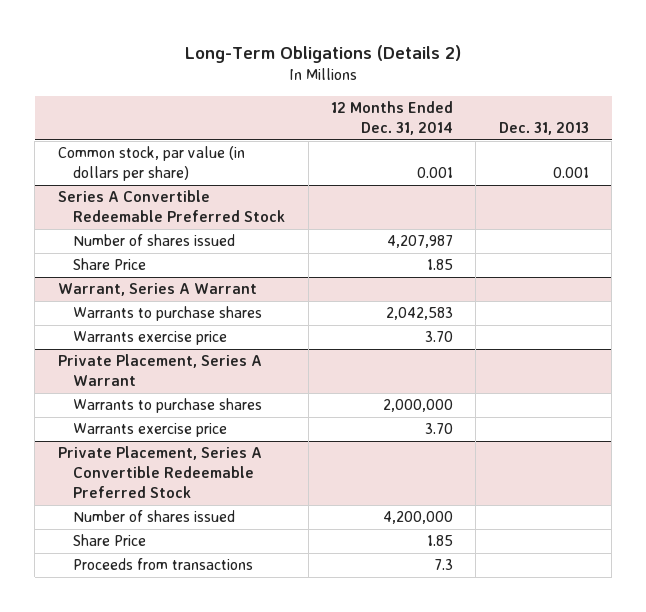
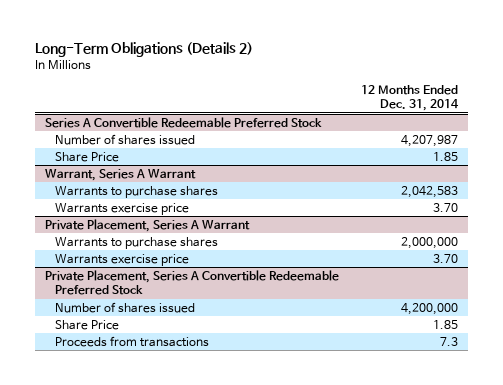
[498,121,589,135] Dec. 31, 2013 -> none
[57,146,245,182] Common stock, par value (in dollars per share) -> none

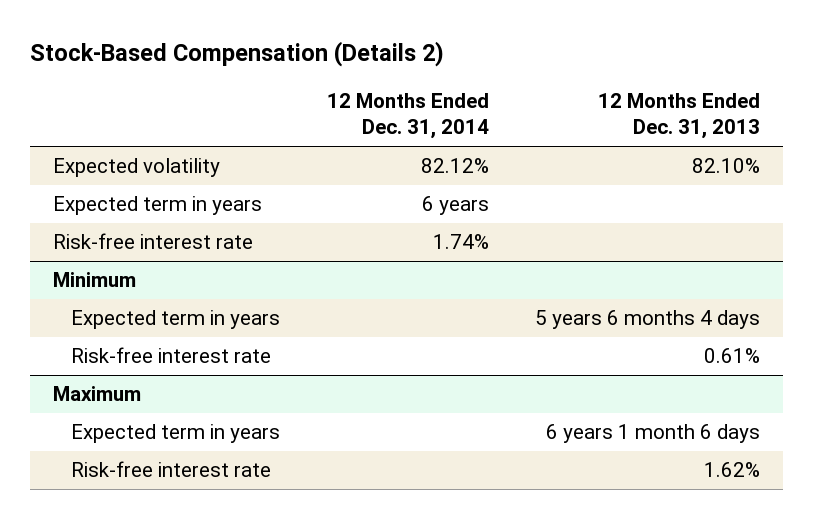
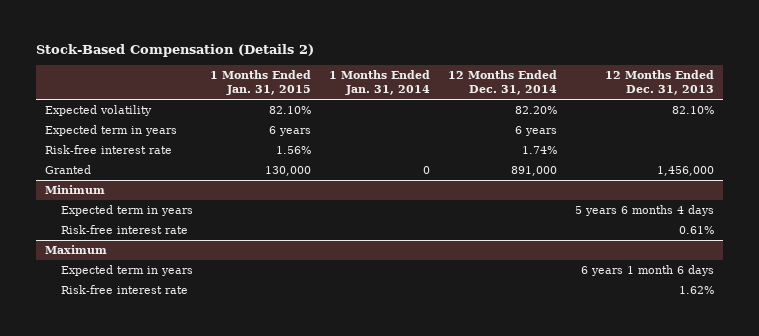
none -> [210,70,312,96] 1 Months Ended Jan. 31, 2015
none -> [329,70,431,96] 1 Months Ended Jan. 31, 2014
[420,158,489,174] 82.12% -> [514,106,557,115] 82.20%
none -> [45,165,92,175] Granted

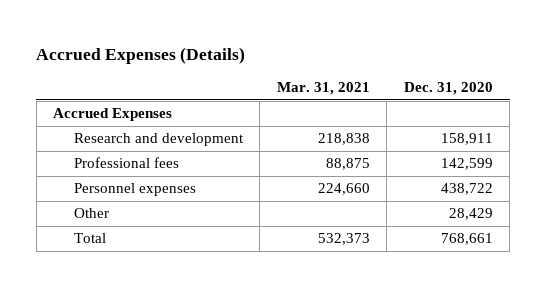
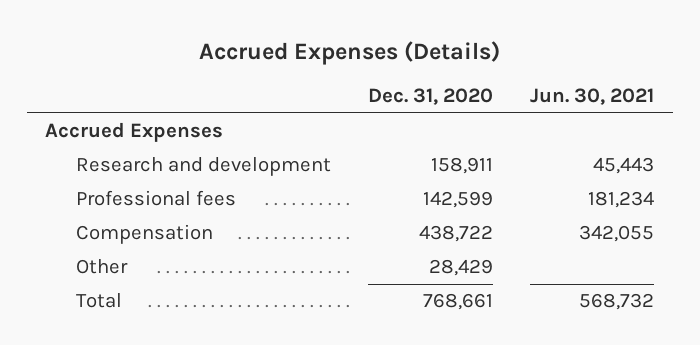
[276,82,370,96] Mar. 31, 2021 -> none
none -> [530,88,655,106] Jun. 30, 2021
[73,183,196,197] Personnel expenses -> [76,224,214,245] Compensation

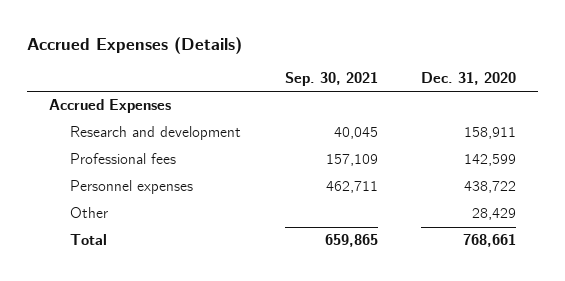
[530,88,655,106] Jun. 30, 2021 -> none
none -> [284,71,378,86] Sep. 30, 2021
[76,224,214,245] Compensation -> [70,180,194,195] Personnel expenses

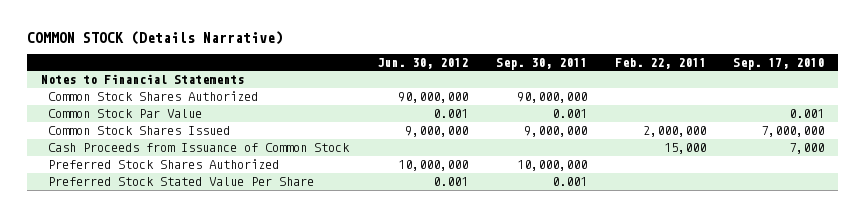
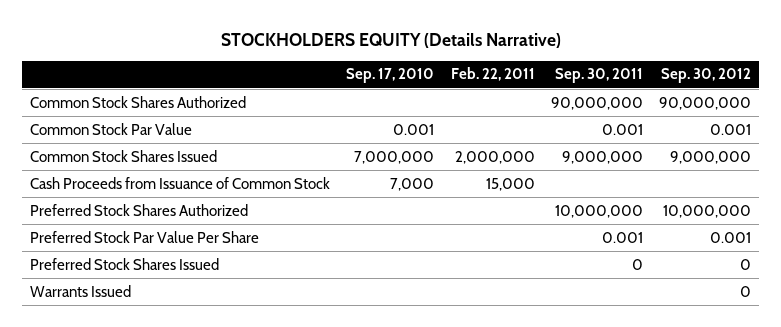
[26,31,283,46] COMMON STOCK (Details Narrative) -> [220,32,561,48] STOCKHOLDERS EQUITY (Details Narrative)
[376,57,468,69] Jun. 30, 2012 -> none
none -> [660,68,751,84] Sep. 30, 2012
[40,74,244,85] Notes to Financial Statements -> none
[48,177,315,187] Preferred Stock Stated Value Per Share -> [30,230,260,243] Preferred Stock Par Value Per Share
none -> [30,257,220,270] Preferred Stock Shares Issued
none -> [30,284,132,297] Warrants Issued

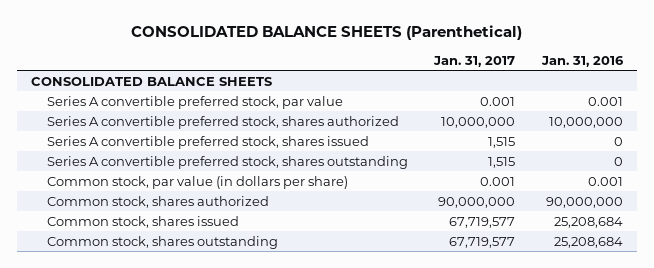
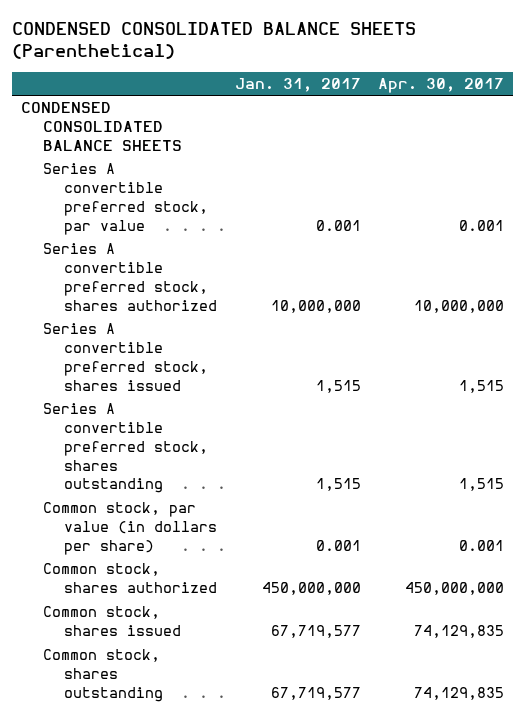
[130,25,522,41] CONSOLIDATED BALANCE SHEETS (Parenthetical) -> [12,21,417,60] CONDENSED CONSOLIDATED BALANCE SHEETS (Parenthetical)
[541,55,625,67] Jan. 31, 2016 -> none
none -> [377,78,504,94] Apr. 30, 2017
[30,76,272,86] CONSOLIDATED BALANCE SHEETS -> [20,102,182,151] CONDENSED CONSOLIDATED BALANCE SHEETS
[438,196,516,208] 90,000,000 -> [261,582,361,596] 450,000,000

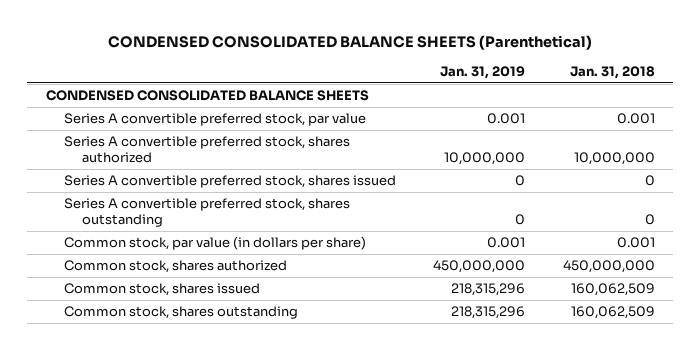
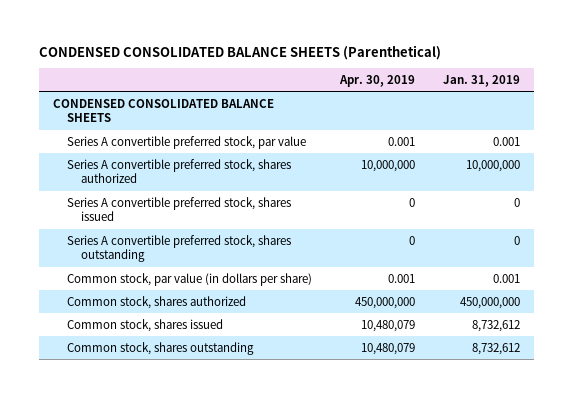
[569,65,655,79] Jan. 31, 2018 -> none
none -> [339,75,416,88] Apr. 30, 2019
[451,283,526,297] 218,315,296 -> [472,319,521,332] 8,732,612
[451,306,526,320] 218,315,296 -> [472,342,521,355] 8,732,612

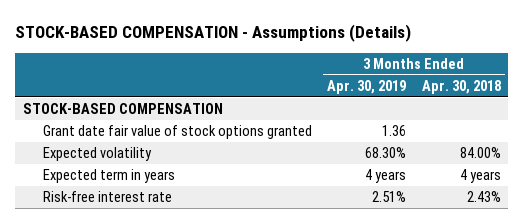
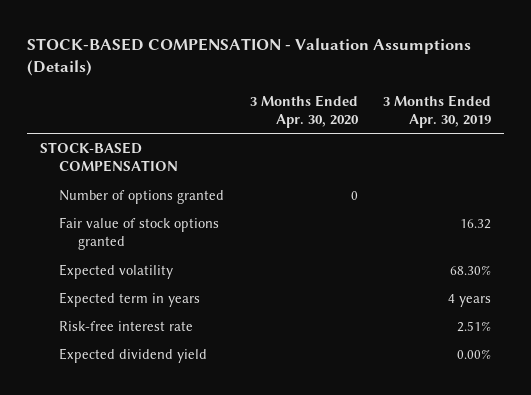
[15,23,412,42] STOCK-BASED COMPENSATION - Assumptions (Details) -> [27,37,472,77] STOCK-BASED COMPENSATION - Valuation Assumptions (Details)
[421,79,501,94] Apr. 30, 2018 -> none
none -> [249,94,359,129] 3 Months Ended Apr. 30, 2020
none -> [59,189,225,204] Number of options granted
[42,125,312,140] Grant date fair value of stock options granted -> [59,216,220,251] Fair value of stock options granted
[382,125,407,137] 1.36 -> [459,218,491,229] 16.32
none -> [59,347,208,363] Expected dividend yield

